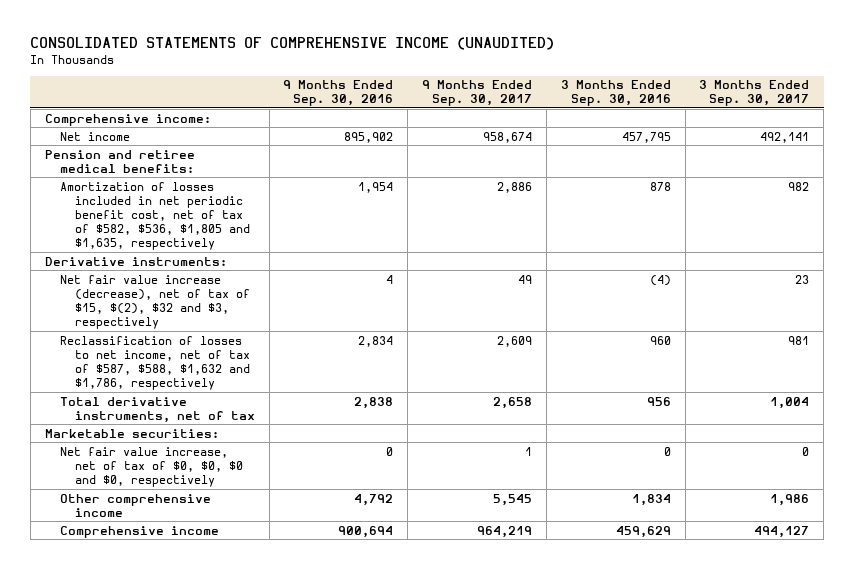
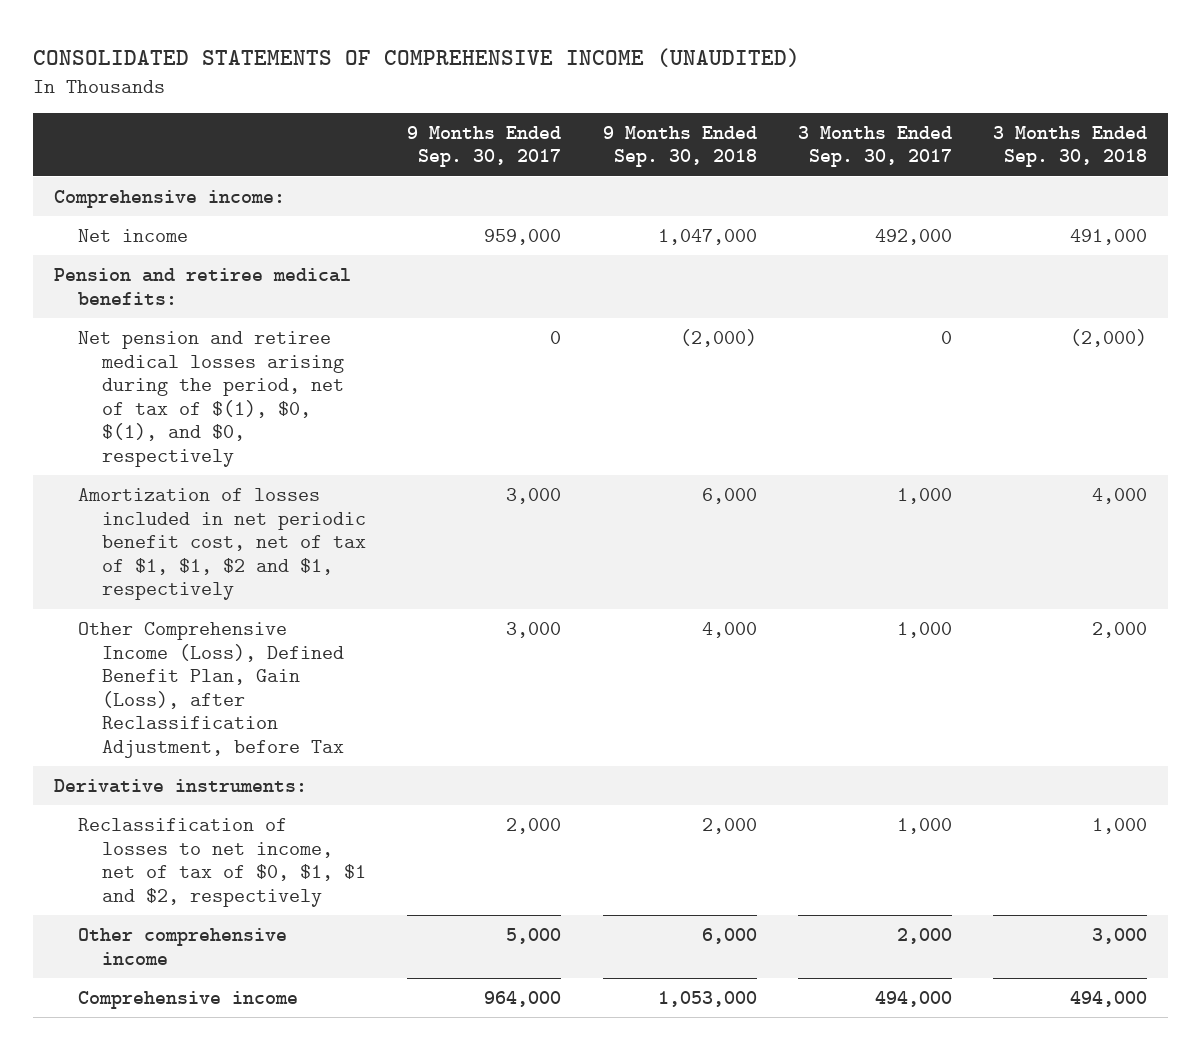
[283,80,394,107] 9 Months Ended Sep. 30, 2016 -> none
[560,80,671,107] 3 Months Ended Sep. 30, 2016 -> none
none -> [602,125,757,168] 9 Months Ended Sep. 30, 2018
none -> [993,125,1148,168] 3 Months Ended Sep. 30, 2018
[483,131,533,143] 958,674 -> [484,228,562,245] 959,000
[760,131,810,143] 492,141 -> [875,228,953,245] 492,000
none -> [78,330,345,467] Net pension and retiree medical losses arising during the period, net of tax of $(1), $0, $(1), and $0, respectively
[59,181,250,251] Amortization of losses included in net periodic benefit cost, net of tax of $582, $536, $1,805 and $1,635, respectively -> [78,487,367,601] Amortization of losses included in net periodic benefit cost, net of tax of $1, $1, $2 and $1, respectively
[497,181,533,193] 2,886 -> [506,487,562,504] 3,000
[788,181,810,191] 982 -> [897,487,953,504] 1,000
none -> [78,621,345,758] Other Comprehensive Income (Loss), Defined Benefit Plan, Gain (Loss), after Reclassification Adjustment, before Tax
[59,274,250,329] Net fair value increase (decrease), net of tax of $15, $(2), $32 and $3, respectively -> none
[59,396,255,423] Total derivative instruments, net of tax -> none
[44,428,219,438] Marketable securities: -> none
[59,446,243,487] Net fair value increase, net of tax of $0, $0, $0 and $0, respectively -> none
[59,335,250,390] Reclassification of losses to net income, net of tax of $587, $588, $1,632 and $1,786, respectively -> [78,817,367,907] Reclassification of losses to net income, net of tax of $0, $1, $1 and $2, respectively
[497,335,533,347] 2,609 -> [506,817,562,834] 2,000
[788,335,810,345] 981 -> [897,817,953,834] 1,000
[493,493,533,506] 5,545 -> [506,927,562,944] 5,000
[770,493,810,506] 1,986 -> [897,927,953,944] 2,000
[477,525,533,538] 964,219 -> [484,990,562,1007] 964,000
[754,525,810,538] 494,127 -> [875,990,953,1007] 494,000

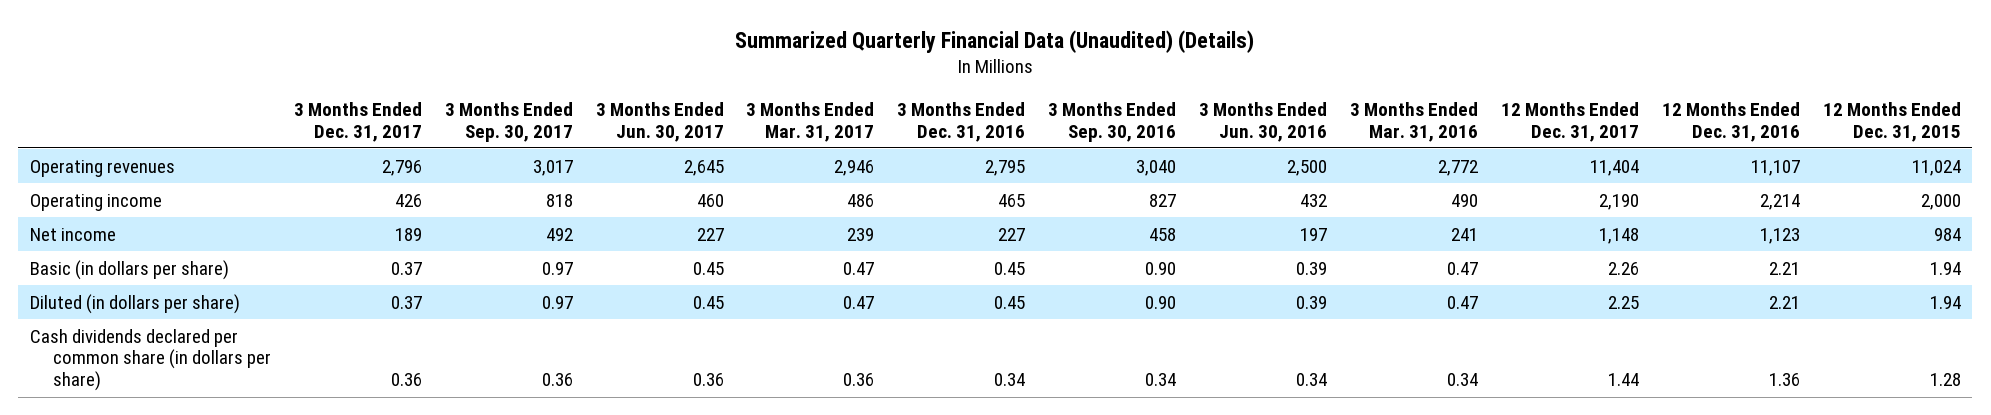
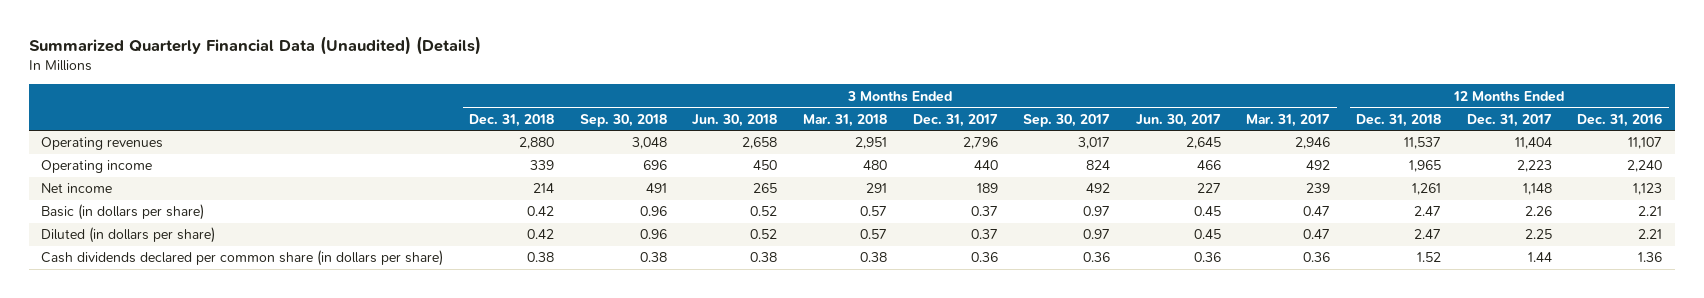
[897,101,1026,142] 3 Months Ended Dec. 31, 2016 -> none
[1048,101,1177,142] 3 Months Ended Sep. 30, 2016 -> none
[1199,101,1328,142] 3 Months Ended Jun. 30, 2016 -> none
[1350,101,1479,142] 3 Months Ended Mar. 31, 2016 -> none
[1822,101,1961,142] 12 Months Ended Dec. 31, 2015 -> none
none -> [469,113,555,127] Dec. 31, 2018
none -> [579,113,667,127] Sep. 30, 2018
none -> [692,113,778,127] Jun. 30, 2018
none -> [802,113,887,127] Mar. 31, 2018
none -> [1356,113,1442,127] Dec. 31, 2018
[394,193,422,207] 426 -> [973,160,998,171] 440
[545,193,573,207] 818 -> [1086,160,1111,171] 824
[696,193,724,207] 460 -> [1196,160,1221,171] 466
[847,193,875,207] 486 -> [1306,160,1331,171] 492
[1598,193,1639,210] 2,190 -> [1516,160,1552,173] 2,223
[1759,193,1800,210] 2,214 -> [1627,160,1663,173] 2,240

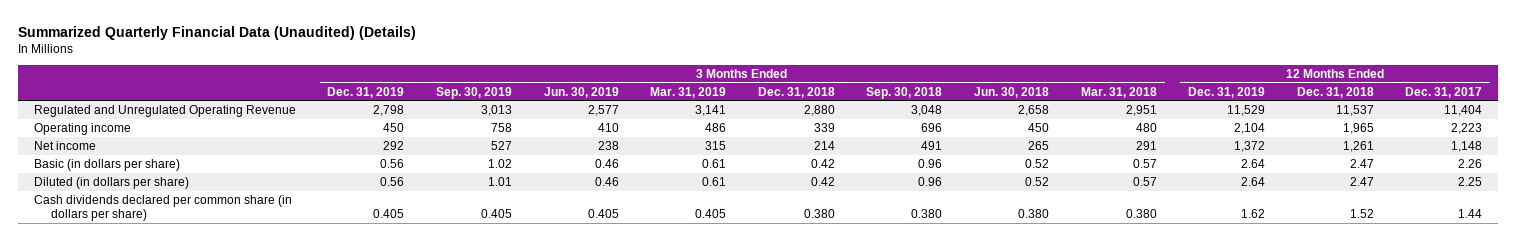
[912,113,998,127] Dec. 31, 2017 -> none
[1023,113,1111,127] Sep. 30, 2017 -> none
[1135,113,1221,127] Jun. 30, 2017 -> none
[1246,113,1331,127] Mar. 31, 2017 -> none
[1577,112,1663,127] Dec. 31, 2016 -> none
none -> [327,86,405,98] Dec. 31, 2019
none -> [436,86,513,99] Sep. 30, 2019
none -> [543,86,619,98] Jun. 30, 2019
none -> [650,86,727,98] Mar. 31, 2019
none -> [1188,86,1266,98] Dec. 31, 2019
[41,137,164,151] Operating revenues -> [33,105,296,118] Regulated and Unregulated Operating Revenue
[527,252,555,263] 0.38 -> [803,209,835,219] 0.380
[639,252,667,263] 0.38 -> [911,209,943,219] 0.380
[750,252,778,263] 0.38 -> [1018,209,1050,219] 0.380
[859,252,887,263] 0.38 -> [1125,209,1157,219] 0.380

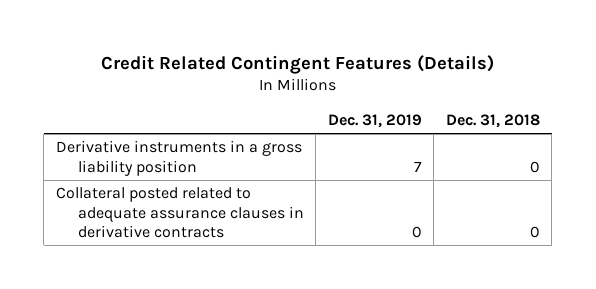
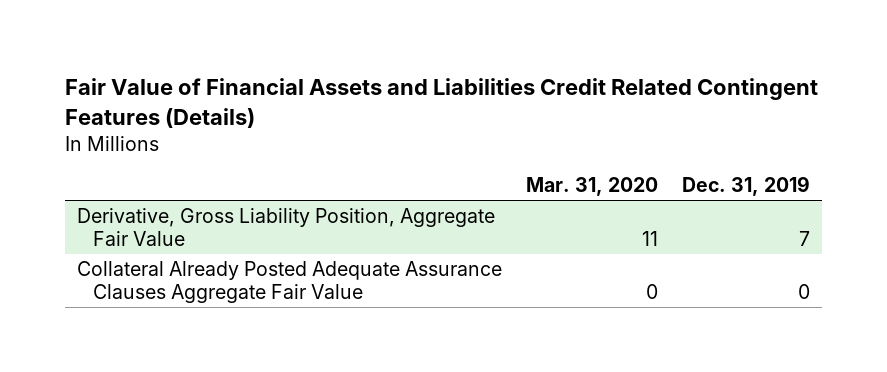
[100,54,494,74] Credit Related Contingent Features (Details) -> [65,77,819,128] Fair Value of Financial Assets and Liabilities Credit Related Contingent Features (Details)
[445,113,540,128] Dec. 31, 2018 -> none
none -> [525,177,658,197] Mar. 31, 2020
[55,140,302,176] Derivative instruments in a gross liability position -> [76,208,495,247] Derivative, Gross Liability Position, Aggregate Fair Value
[55,187,304,238] Collateral posted related to adequate assurance clauses in derivative contracts -> [76,261,502,304] Collateral Already Posted Adequate Assurance Clauses Aggregate Fair Value

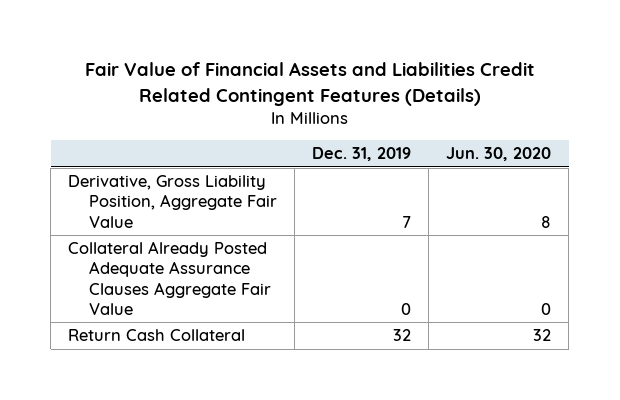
[525,177,658,197] Mar. 31, 2020 -> none
none -> [446,147,552,162] Jun. 30, 2020
none -> [68,329,246,342] Return Cash Collateral

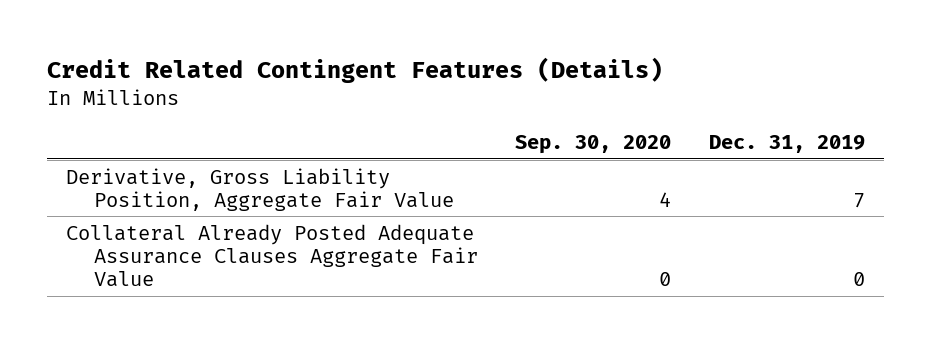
[84,62,535,106] Fair Value of Financial Assets and Liabilities Credit Related Contingent Features (Details) -> [47,57,664,84] Credit Related Contingent Features (Details)
[446,147,552,162] Jun. 30, 2020 -> none
none -> [515,135,672,155] Sep. 30, 2020
[68,329,246,342] Return Cash Collateral -> none

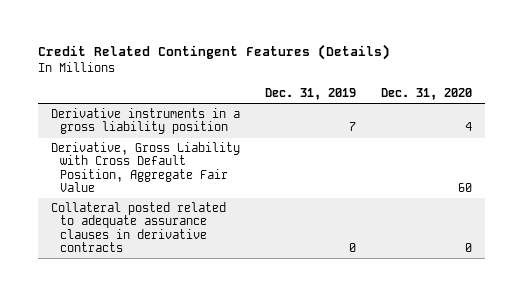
[515,135,672,155] Sep. 30, 2020 -> none
none -> [381,88,473,101] Dec. 31, 2020
[65,167,455,211] Derivative, Gross Liability Position, Aggregate Fair Value -> [50,108,240,135] Derivative instruments in a gross liability position
none -> [50,142,240,193] Derivative, Gross Liability with Cross Default Position, Aggregate Fair Value
[65,223,479,288] Collateral Already Posted Adequate Assurance Clauses Aggregate Fair Value -> [50,202,226,253] Collateral posted related to adequate assurance clauses in derivative contracts

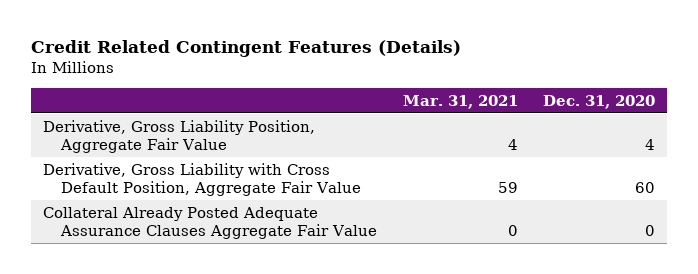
[265,88,357,101] Dec. 31, 2019 -> none
none -> [402,94,518,109] Mar. 31, 2021
[50,108,240,135] Derivative instruments in a gross liability position -> [43,119,316,154] Derivative, Gross Liability Position, Aggregate Fair Value
[50,202,226,253] Collateral posted related to adequate assurance clauses in derivative contracts -> [43,206,378,240] Collateral Already Posted Adequate Assurance Clauses Aggregate Fair Value

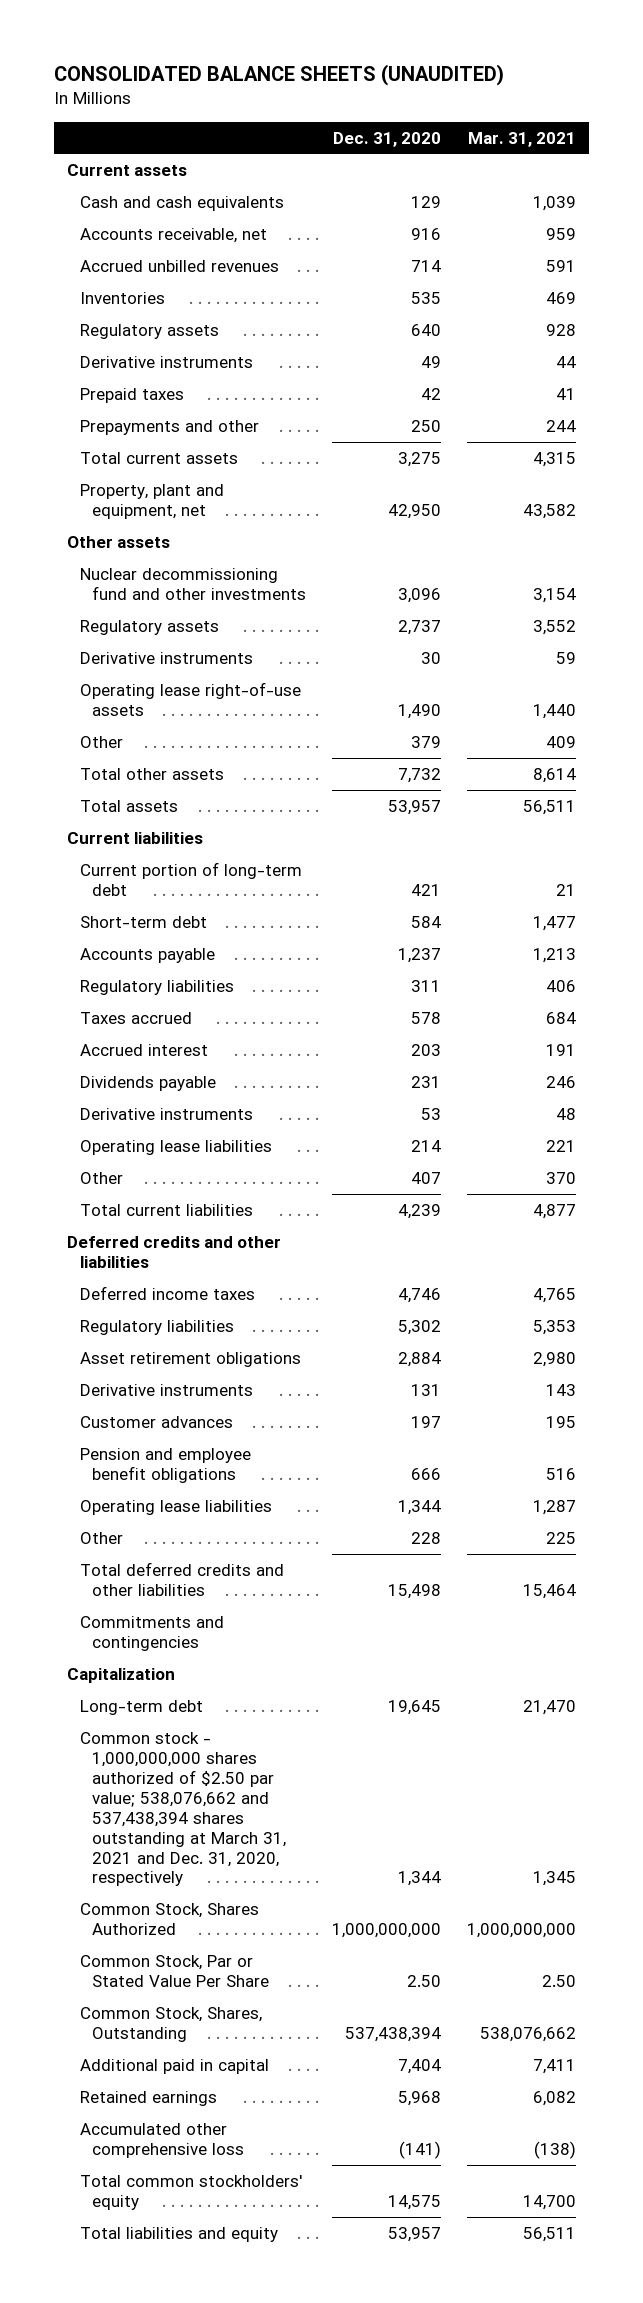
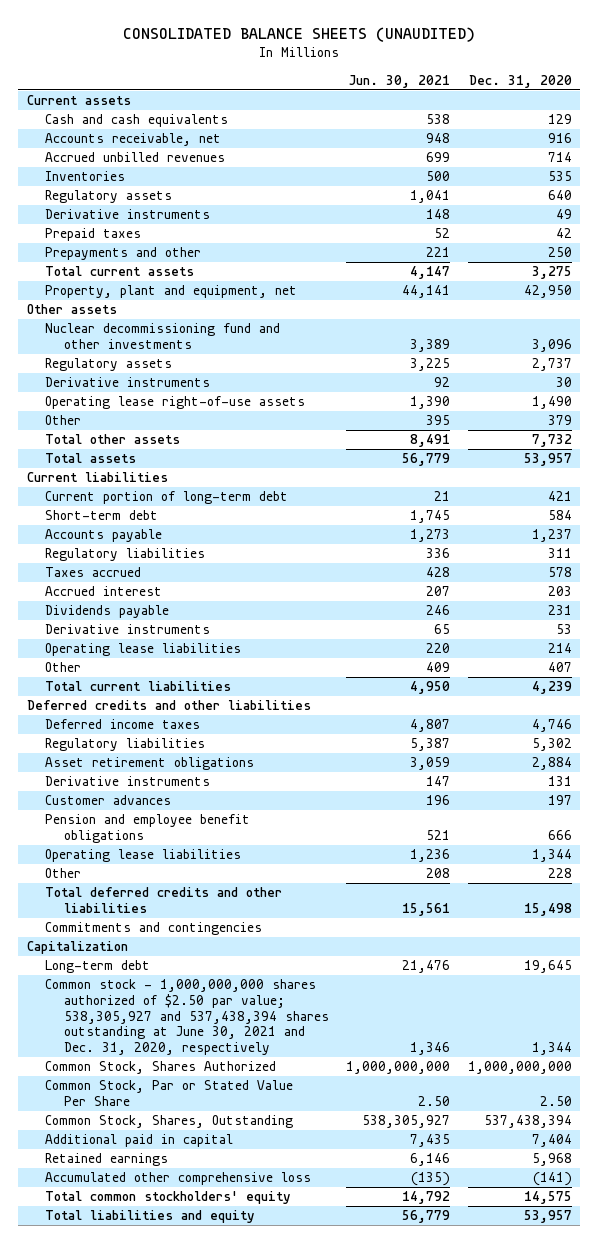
[467,131,576,147] Mar. 31, 2021 -> none
none -> [349,74,451,88] Jun. 30, 2021
[79,1731,286,1887] Common stock - 1,000,000,000 shares authorized of $2.50 par value; 538,076,662 and 537,438,394 shares outstanding at March 31, 2021 and Dec. 31, 2020, respectively -> [45,979,329,1056] Common stock - 1,000,000,000 shares authorized of $2.50 par value; 538,305,927 and 537,438,394 shares outstanding at June 30, 2021 and Dec. 31, 2020, respectively

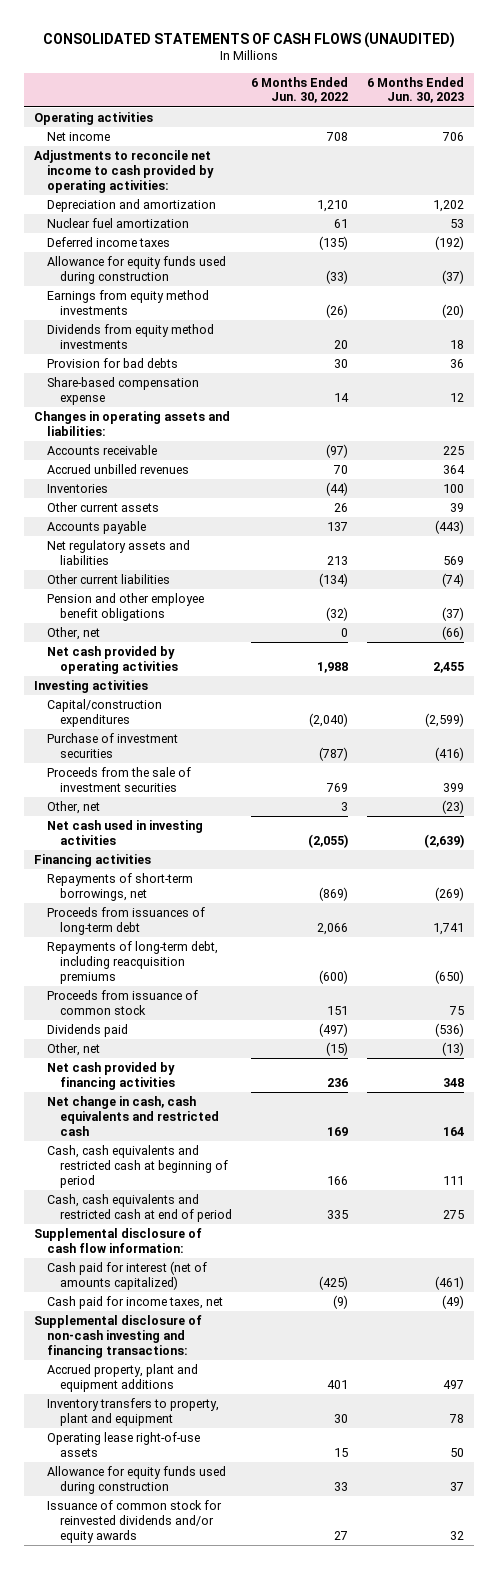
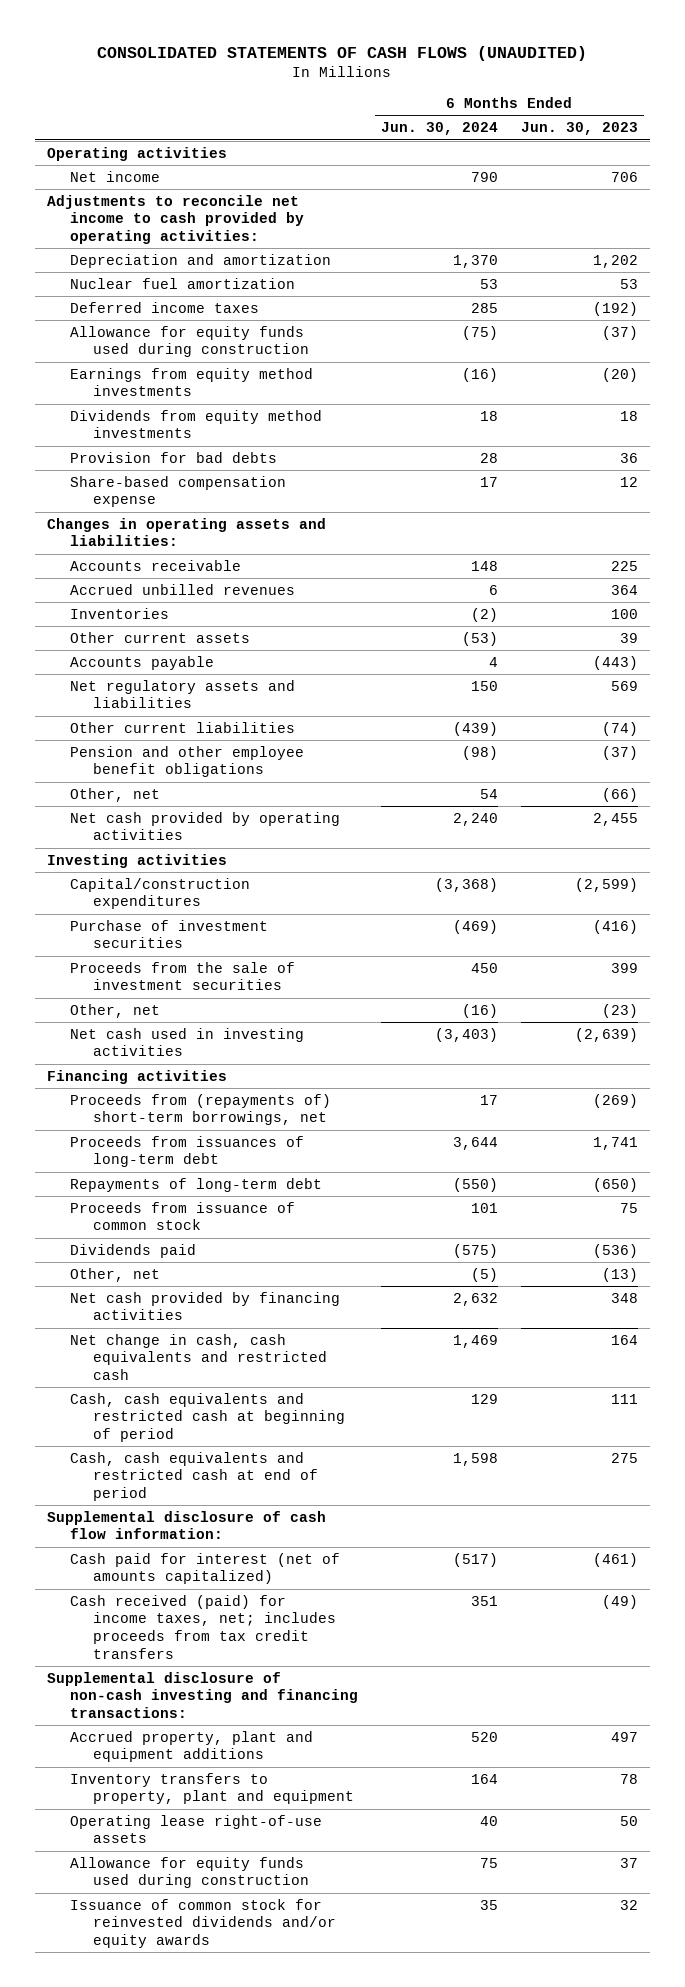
[251,76,349,104] 6 Months Ended Jun. 30, 2022 -> none
none -> [380,122,498,136] Jun. 30, 2024
[46,872,193,901] Repayments of short-term borrowings, net -> [69,1093,331,1126] Proceeds from (repayments of) short-term borrowings, net
[46,940,218,984] Repayments of long-term debt, including reacquisition premiums -> [69,1177,322,1192] Repayments of long-term debt
[46,1295,223,1309] Cash paid for income taxes, net -> [69,1594,336,1659] Cash received (paid) for income taxes, net; includes proceeds from tax credit transfers

